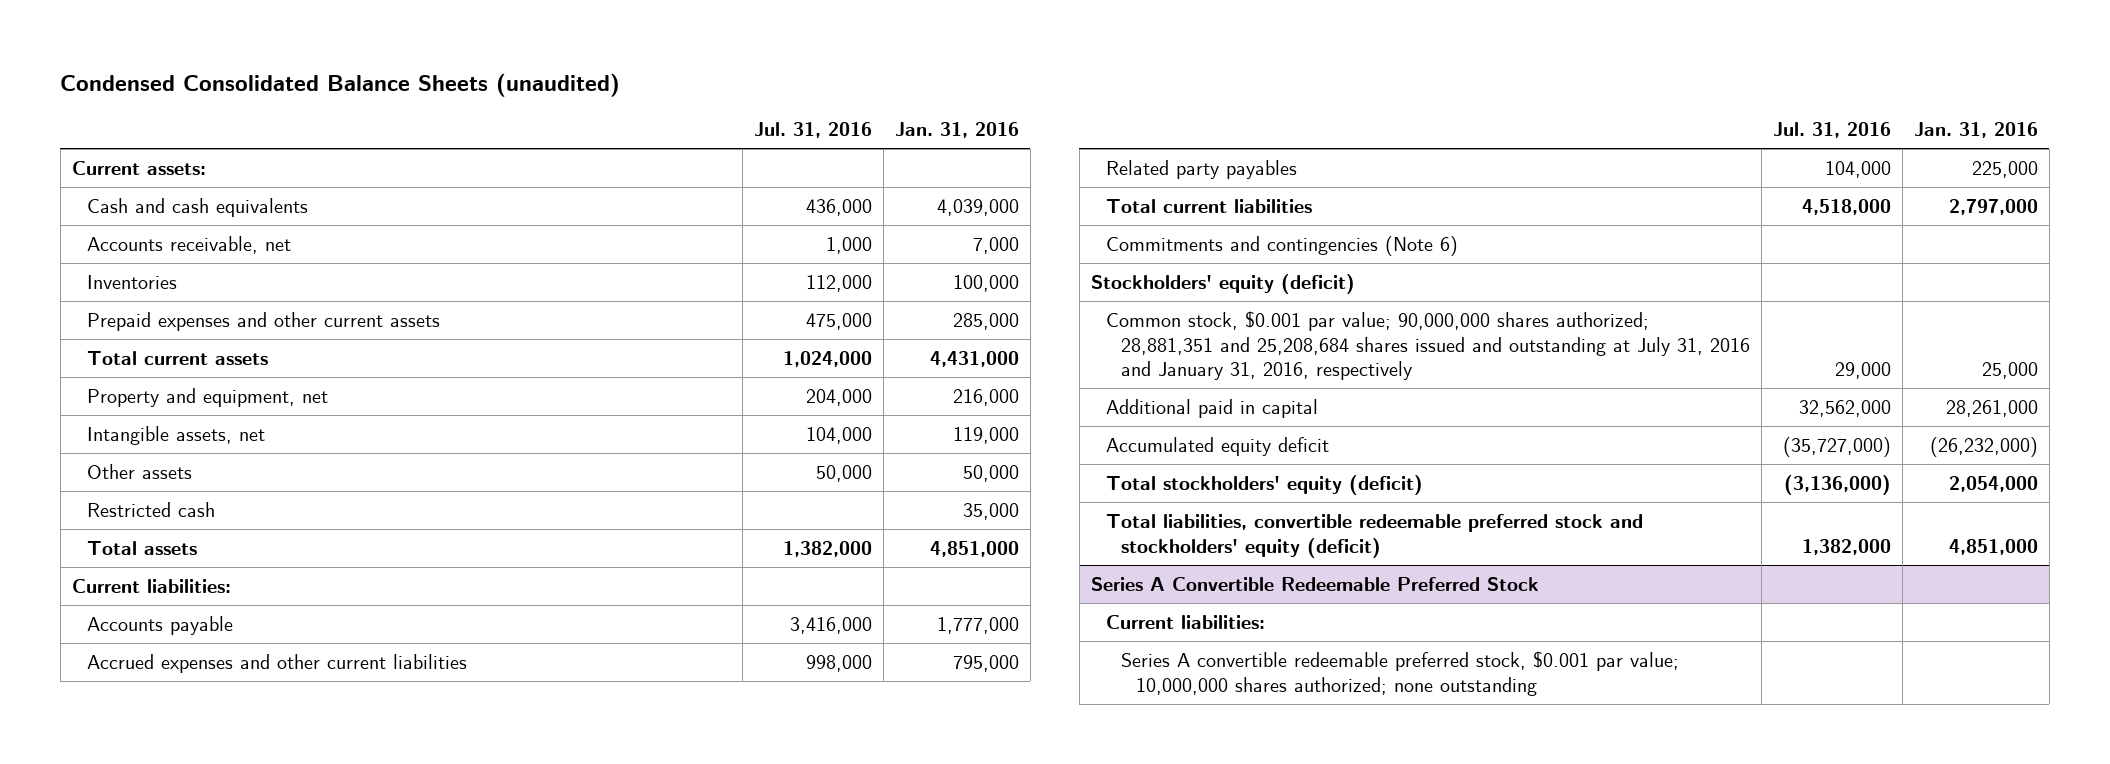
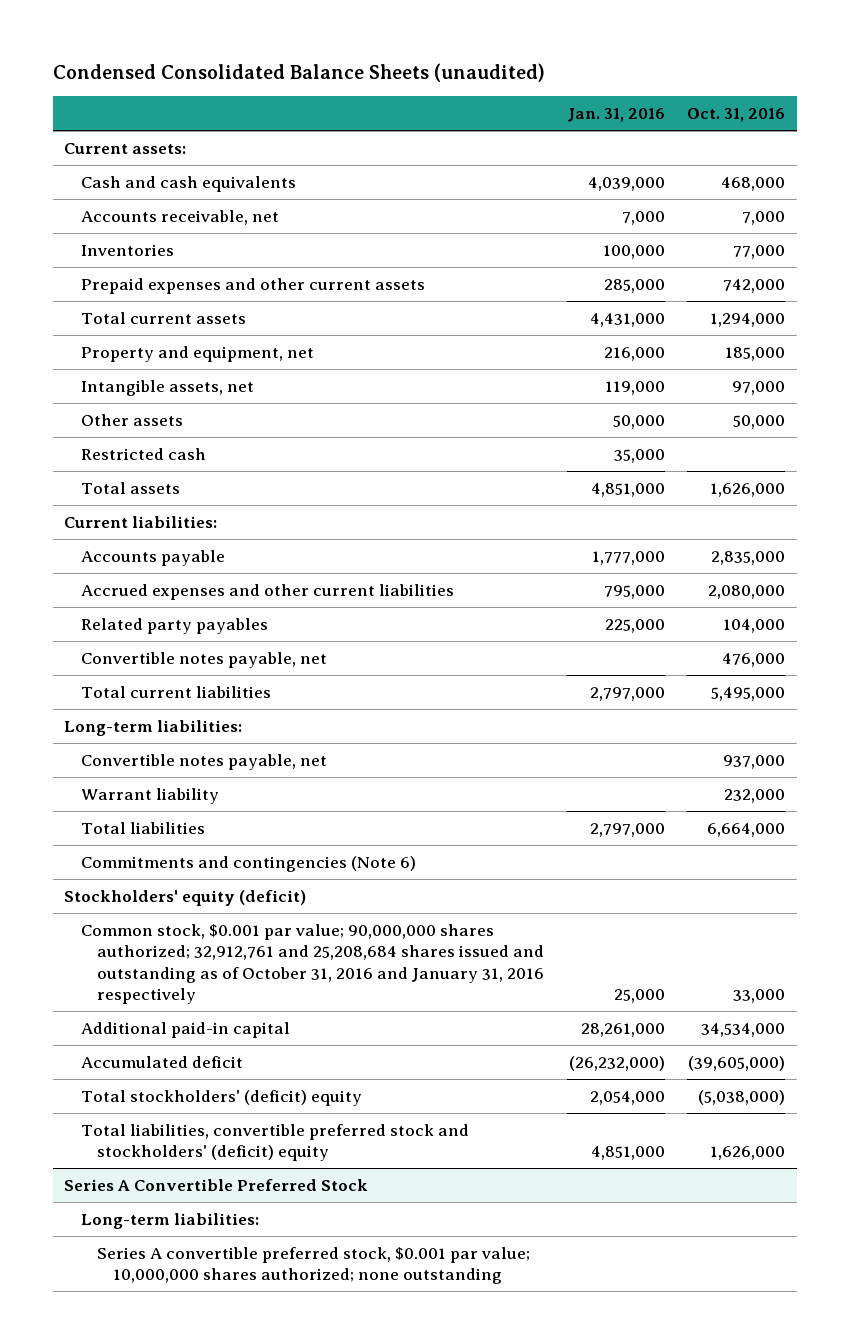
[753,122,872,139] Jul. 31, 2016 -> none
none -> [687,108,786,123] Oct. 31, 2016
none -> [80,651,327,668] Convertible notes payable, net
none -> [64,719,243,736] Long-term liabilities:
none -> [80,753,327,770] Convertible notes payable, net
none -> [80,787,219,804] Warrant liability
none -> [80,821,205,834] Total liabilities
[1105,614,1265,629] Current liabilities: -> none
[1105,310,1750,381] Common stock, $0.001 par value; 90,000,000 shares authorized; 28,881,351 and 25,208,684 shares issued and outstanding at July 31, 2016 and January 31, 2016, respectively -> [80,923,545,1004] Common stock, $0.001 par value; 90,000,000 shares authorized; 32,912,761 and 25,208,684 shares issued and outstanding as of October 31, 2016 and January 31, 2016 respectively
[1105,398,1318,418] Additional paid in capital -> [80,1021,290,1038] Additional paid-in capital
[1105,436,1329,456] Accumulated equity deficit -> [80,1055,243,1068] Accumulated deficit
[1105,474,1423,495] Total stockholders' equity (deficit) -> [80,1089,362,1106] Total stockholders' (deficit) equity
[1105,513,1643,558] Total liabilities, convertible redeemable preferred stock and stockholders' equity (deficit) -> [80,1123,469,1162] Total liabilities, convertible preferred stock and stockholders' (deficit) equity
[1090,576,1539,591] Series A Convertible Redeemable Preferred Stock -> [64,1178,369,1191] Series A Convertible Preferred Stock
none -> [80,1212,259,1229] Long-term liabilities:
[1120,650,1679,696] Series A convertible redeemable preferred stock, $0.001 par value; 10,000,000 shares authorized; none outstanding -> [97,1246,531,1285] Series A convertible preferred stock, $0.001 par value; 10,000,000 shares authorized; none outstanding

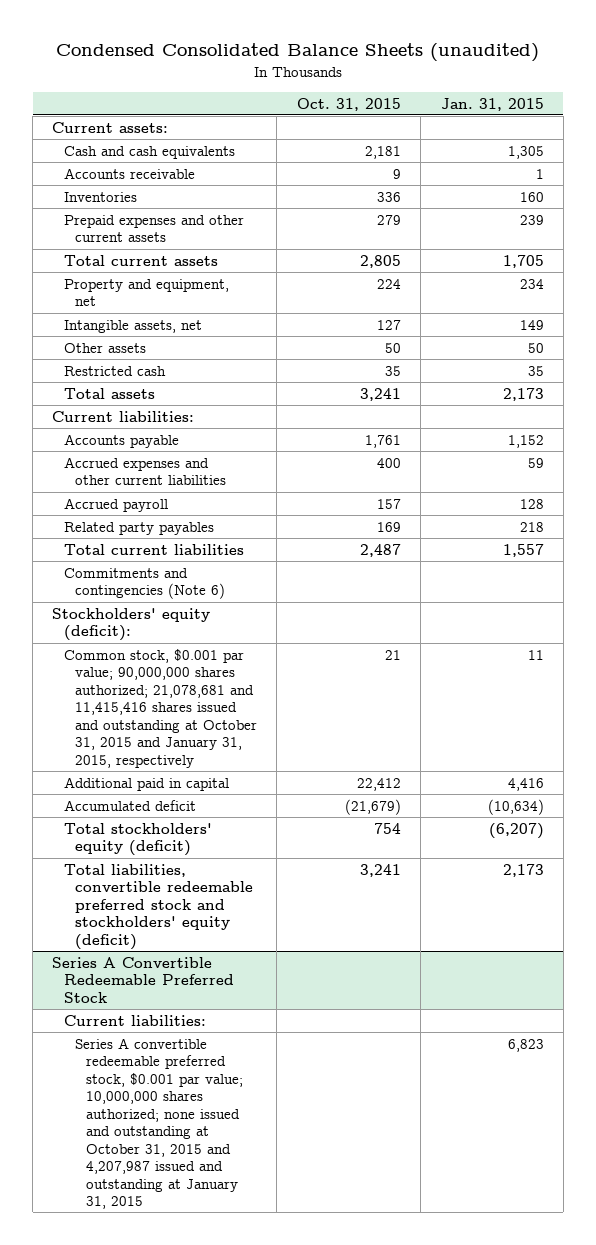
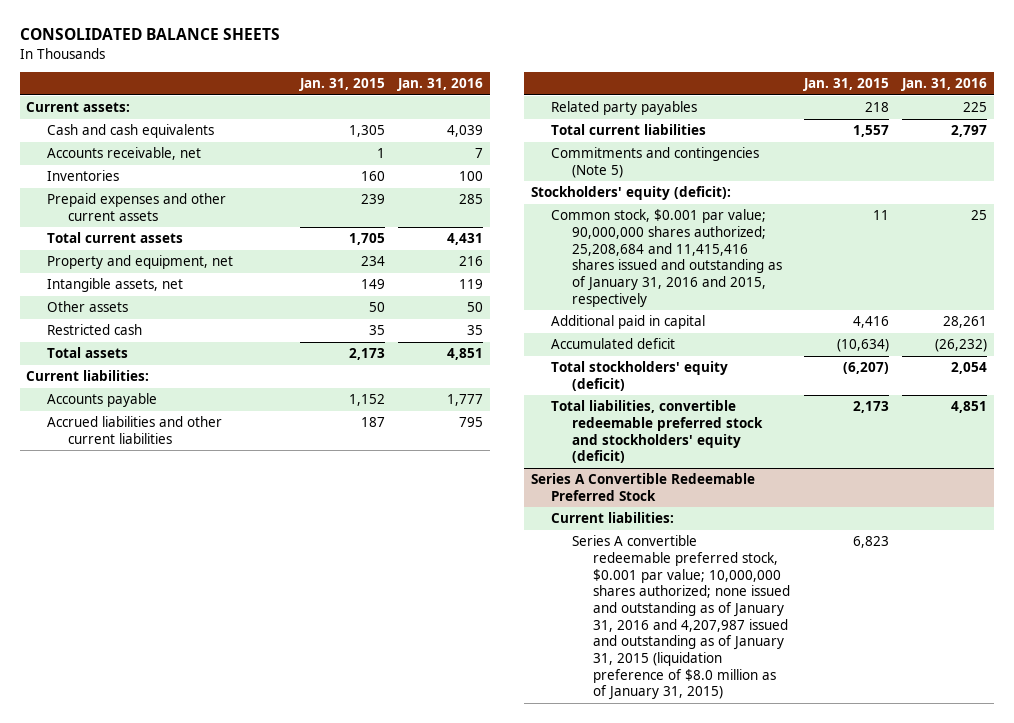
[56,43,540,63] Condensed Consolidated Balance Sheets (unaudited) -> [19,28,280,41] CONSOLIDATED BALANCE SHEETS
[296,97,401,111] Oct. 31, 2015 -> none
none -> [397,78,484,92] Jan. 31, 2016
[63,167,195,179] Accounts receivable -> [47,147,202,161] Accounts receivable, net
[63,497,168,512] Accrued payroll -> none
[63,456,227,486] Accrued expenses and other current liabilities -> [47,416,223,444] Accrued liabilities and other current liabilities
[527,457,544,468] 59 -> [360,417,385,428] 187
[63,567,226,600] Commitments and contingencies (Note 6) -> [551,147,760,178] Commitments and contingencies (Note 5)
[63,648,258,768] Common stock, $0.001 par value; 90,000,000 shares authorized; 21,078,681 and 11,415,416 shares issued and outstanding at October 31, 2015 and January 31, 2015, respectively -> [551,209,783,307] Common stock, $0.001 par value; 90,000,000 shares authorized; 25,208,684 and 11,415,416 shares issued and outstanding as of January 31, 2016 and 2015, respectively
[75,1037,244,1210] Series A convertible redeemable preferred stock, $0.001 par value; 10,000,000 shares authorized; none issued and outstanding at October 31, 2015 and 4,207,987 issued and outstanding at January 31, 2015 -> [572,535,791,701] Series A convertible redeemable preferred stock, $0.001 par value; 10,000,000 shares authorized; none issued and outstanding as of January 31, 2016 and 4,207,987 issued and outstanding as of January 31, 2015 (liquidation preference of $8.0 million as of January 31, 2015)

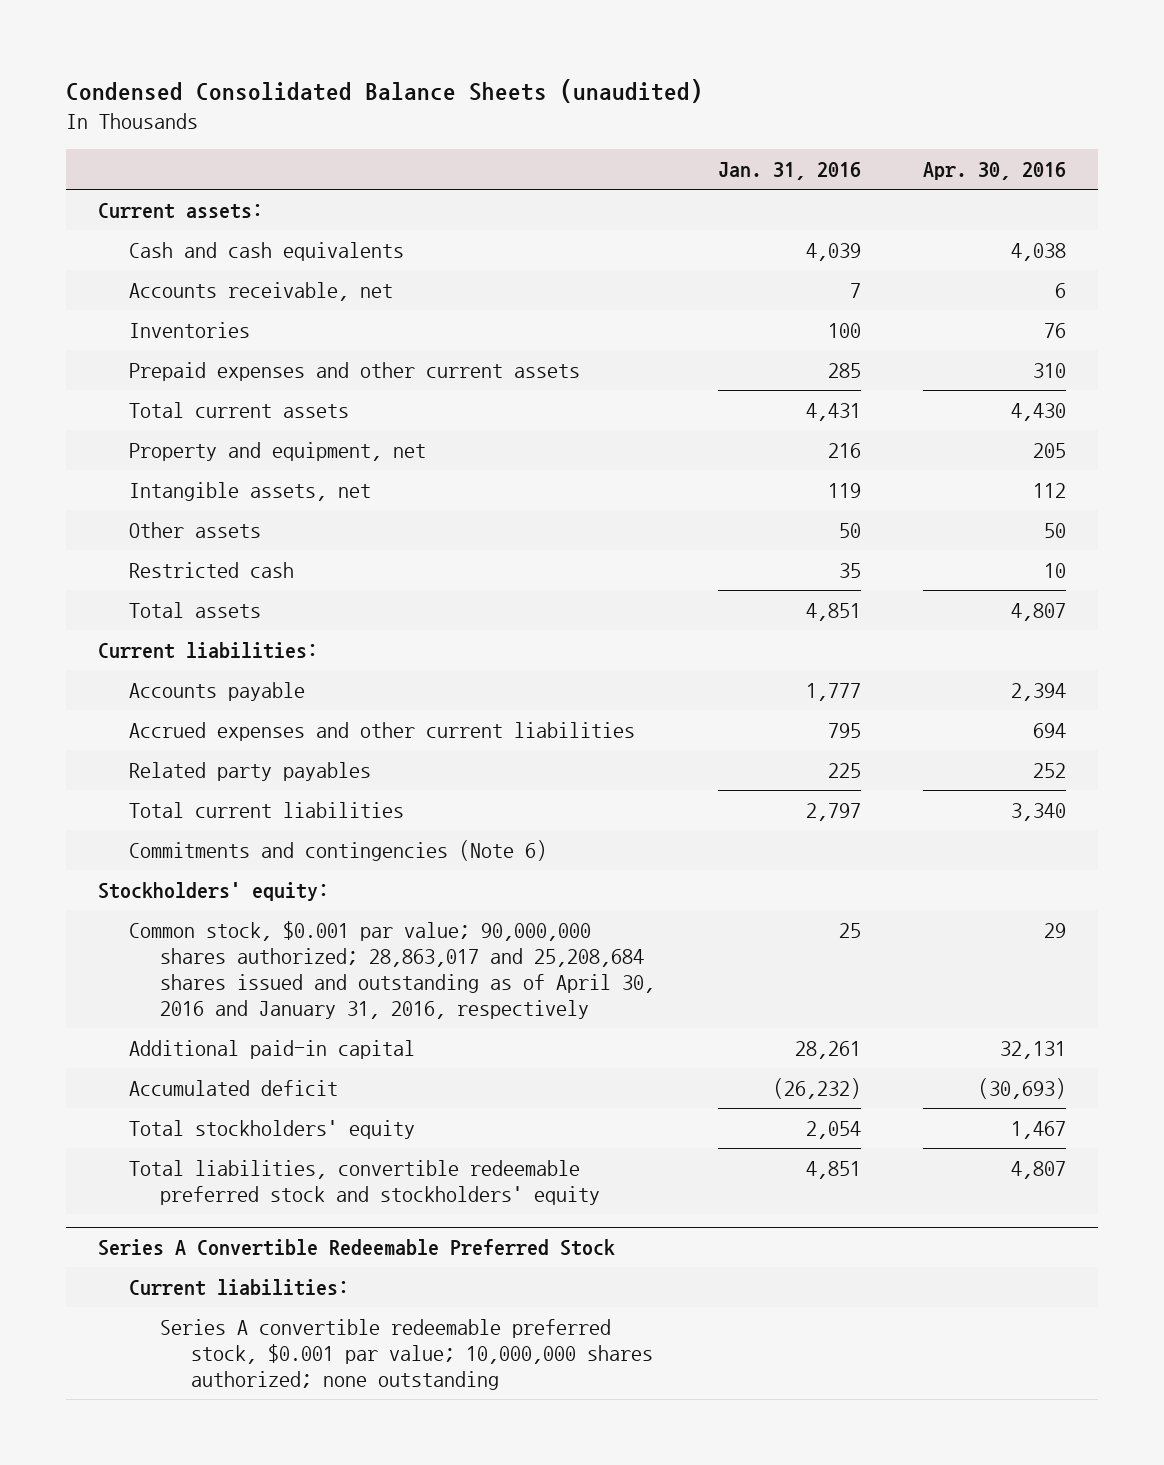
[19,28,280,41] CONSOLIDATED BALANCE SHEETS -> [66,79,704,104] Condensed Consolidated Balance Sheets (unaudited)
[298,78,385,92] Jan. 31, 2015 -> none
none -> [923,162,1067,181] Apr. 30, 2016
[47,416,223,444] Accrued liabilities and other current liabilities -> [128,721,635,741] Accrued expenses and other current liabilities
[551,147,760,178] Commitments and contingencies (Note 5) -> [128,839,547,861] Commitments and contingencies (Note 6)
[530,186,731,201] Stockholders' equity (deficit): -> [97,881,329,901] Stockholders' equity:
[551,209,783,307] Common stock, $0.001 par value; 90,000,000 shares authorized; 25,208,684 and 11,415,416 shares issued and outstanding as of January 31, 2016 and 2015, respectively -> [128,920,655,1020] Common stock, $0.001 par value; 90,000,000 shares authorized; 28,863,017 and 25,208,684 shares issued and outstanding as of April 30, 2016 and January 31, 2016, respectively
[551,315,706,330] Additional paid in capital -> [128,1039,415,1059] Additional paid-in capital
[551,361,729,391] Total stockholders' equity (deficit) -> [128,1119,415,1139] Total stockholders' equity
[551,400,764,464] Total liabilities, convertible redeemable preferred stock and stockholders' equity (deficit) -> [128,1159,600,1205] Total liabilities, convertible redeemable preferred stock and stockholders' equity
[572,535,791,701] Series A convertible redeemable preferred stock, $0.001 par value; 10,000,000 shares authorized; none issued and outstanding as of January 31, 2016 and 4,207,987 issued and outstanding as of January 31, 2015 (liquidation preference of $8.0 million as of January 31, 2015) -> [159,1318,653,1391] Series A convertible redeemable preferred stock, $0.001 par value; 10,000,000 shares authorized; none outstanding

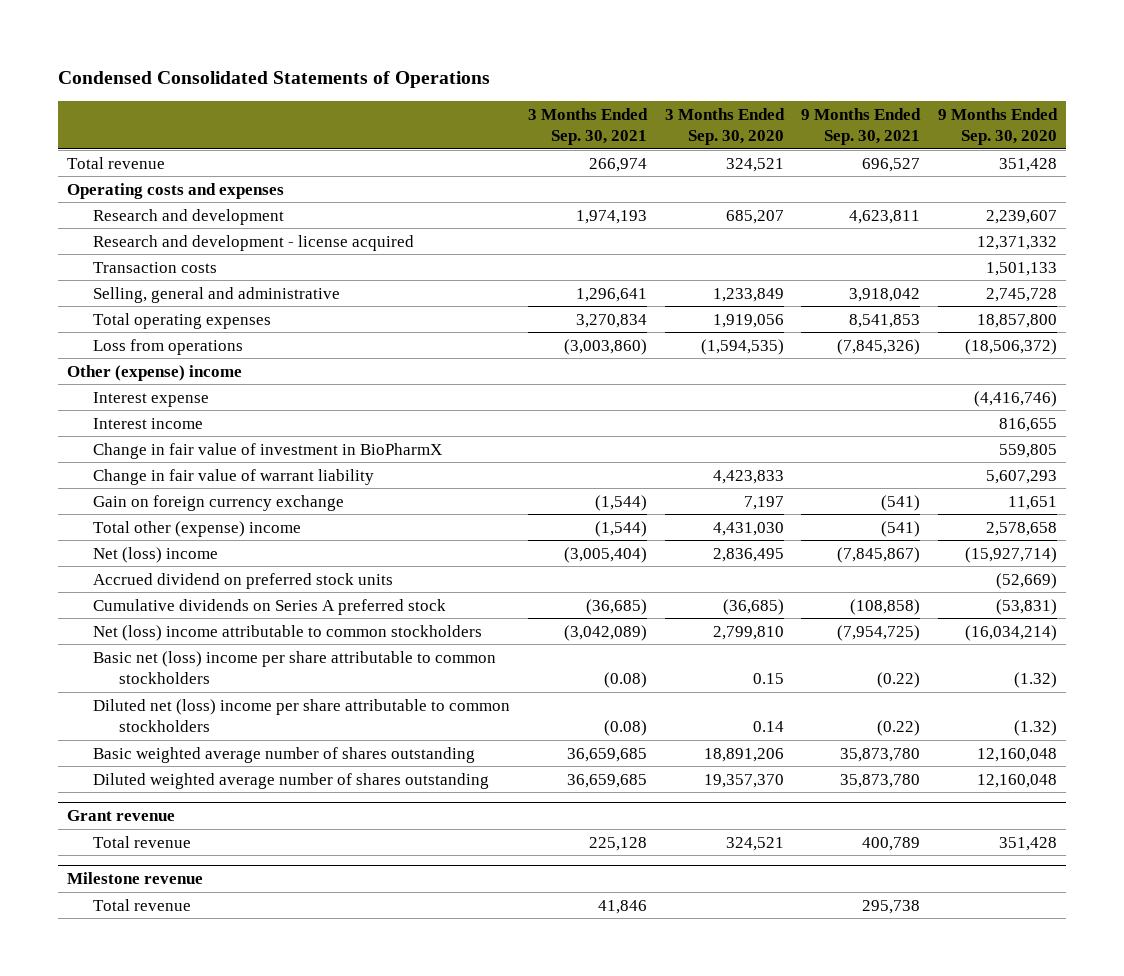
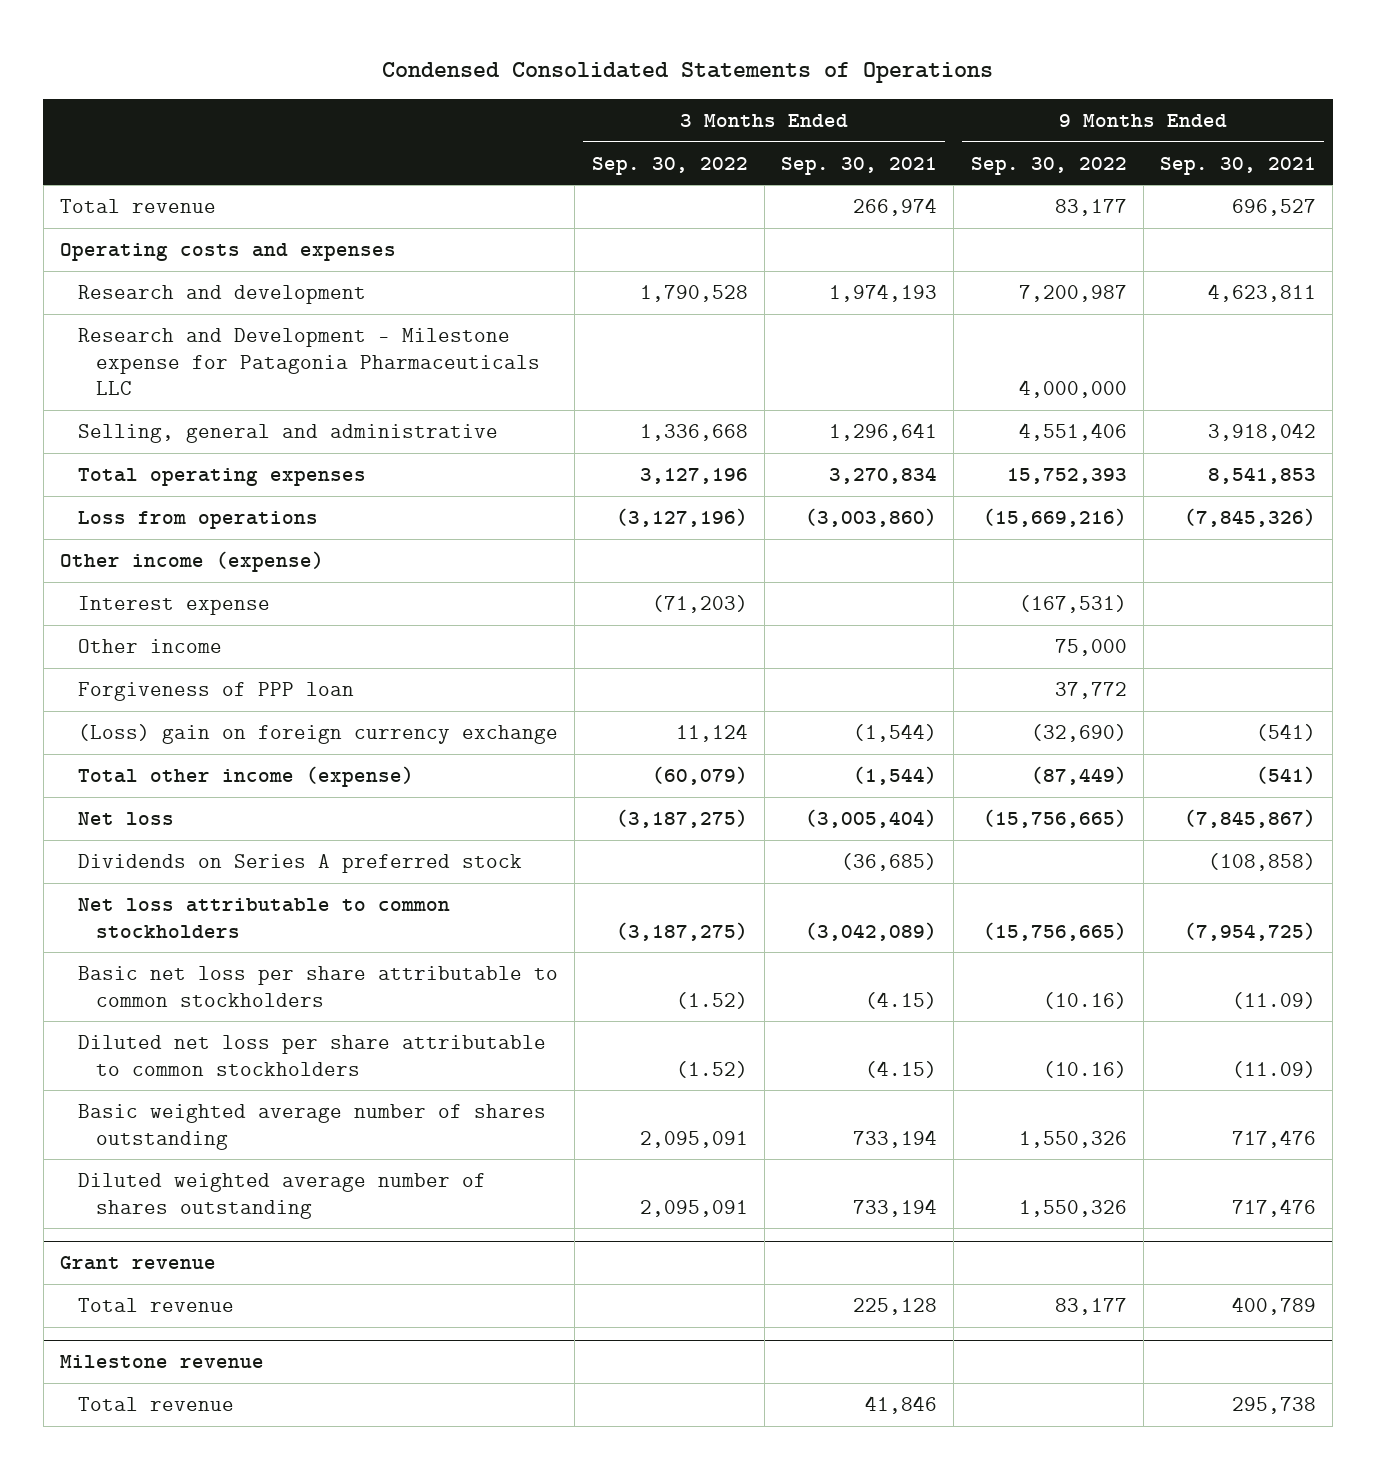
[664,107,785,146] 3 Months Ended Sep. 30, 2020 -> none
[938,107,1059,146] 9 Months Ended Sep. 30, 2020 -> none
none -> [591,156,748,175] Sep. 30, 2022
none -> [970,156,1127,175] Sep. 30, 2022
[92,234,414,251] Research and development - license acquired -> none
[92,261,217,273] Transaction costs -> none
none -> [78,327,541,396] Research and Development - Milestone expense for Patagonia Pharmaceuticals LLC
[66,364,242,381] Other (expense) income -> [59,550,324,572] Other income (expense)
[92,442,442,459] Change in fair value of investment in BioPharmX -> none
[92,468,374,485] Change in fair value of warrant liability -> none
[92,572,393,589] Accrued dividend on preferred stock units -> none
[92,417,203,429] Interest income -> [78,638,223,653] Other income
none -> [78,681,355,701] Forgiveness of PPP loan
[92,494,344,511] Gain on foreign currency exchange -> [78,723,559,744] (Loss) gain on foreign currency exchange
[92,520,301,537] Total other (expense) income -> [78,765,415,787] Total other income (expense)
[92,546,218,563] Net (loss) income -> [78,811,175,825] Net loss
[92,598,446,615] Cumulative dividends on Series A preferred stock -> [78,853,523,873] Dividends on Series A preferred stock
[92,624,482,641] Net (loss) income attributable to common stockholders -> [78,897,451,938] Net loss attributable to common stockholders
[92,650,496,685] Basic net (loss) income per share attributable to common stockholders -> [78,965,559,1007] Basic net loss per share attributable to common stockholders
[603,672,647,689] (0.08) -> [865,991,938,1009] (4.15)
[877,672,921,689] (0.22) -> [1232,991,1317,1009] (11.09)
[92,698,510,733] Diluted net (loss) income per share attributable to common stockholders -> [78,1034,547,1076] Diluted net loss per share attributable to common stockholders
[603,720,647,737] (0.08) -> [865,1060,938,1078] (4.15)
[877,720,921,737] (0.22) -> [1232,1060,1317,1078] (11.09)
[566,747,647,762] 36,659,685 -> [853,1129,938,1148] 733,194
[840,747,921,762] 35,873,780 -> [1232,1129,1317,1148] 717,476
[566,773,647,788] 36,659,685 -> [853,1198,938,1217] 733,194
[840,773,921,788] 35,873,780 -> [1232,1198,1317,1217] 717,476

